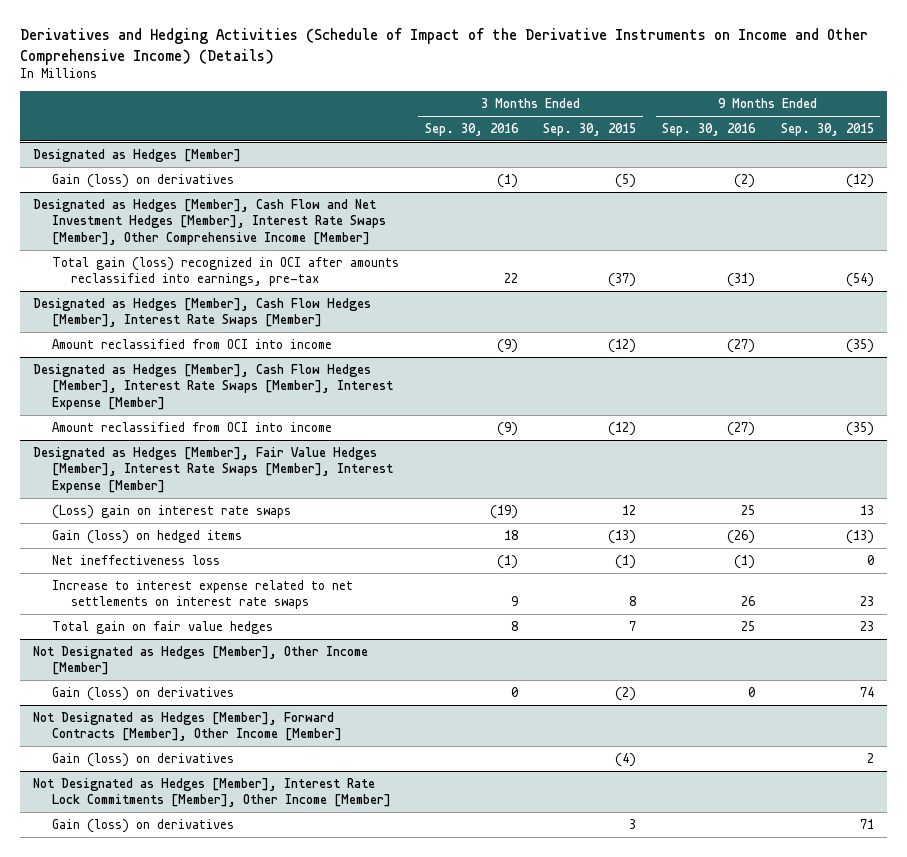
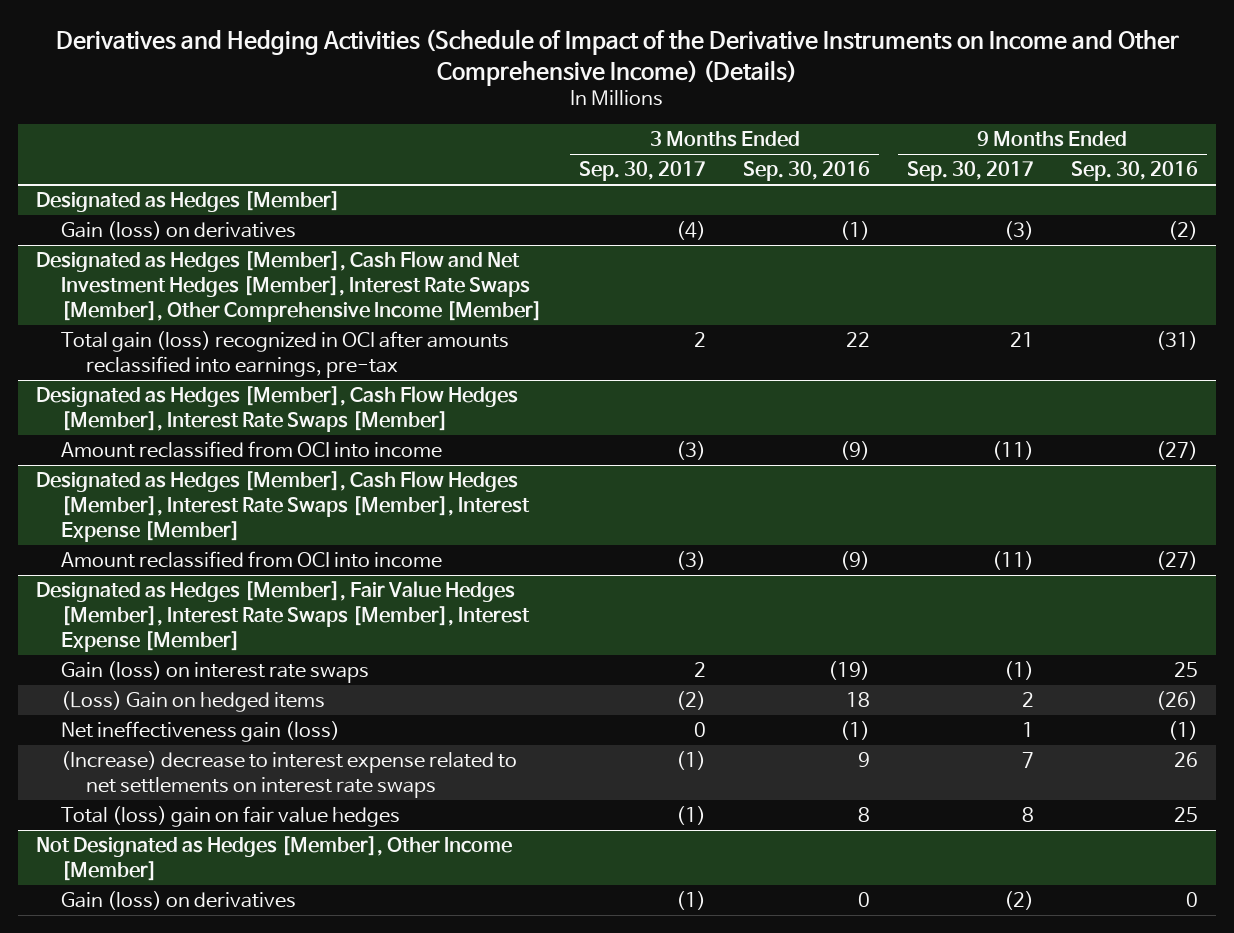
[543,123,637,137] Sep. 30, 2015 -> none
[780,123,874,137] Sep. 30, 2015 -> none
none -> [579,161,707,182] Sep. 30, 2017
none -> [906,161,1034,182] Sep. 30, 2017
[51,504,291,519] (Loss) gain on interest rate swaps -> [61,661,370,684] Gain (loss) on interest rate swaps
[51,529,242,544] Gain (loss) on hedged items -> [61,691,326,713] (Loss) Gain on hedged items
[51,554,220,565] Net ineffectiveness loss -> [61,721,341,743] Net ineffectiveness gain (loss)
[51,579,353,610] Increase to interest expense related to net settlements on interest rate swaps -> [61,751,518,799] (Increase) decrease to interest expense related to net settlements on interest rate swaps
[51,620,273,634] Total gain on fair value hedges -> [61,806,401,828] Total (loss) gain on fair value hedges
[33,711,342,742] Not Designated as Hedges [Member], Forward Contracts [Member], Other Income [Member] -> none
[51,752,234,767] Gain (loss) on derivatives -> none
[33,777,391,808] Not Designated as Hedges [Member], Interest Rate Lock Commitments [Member], Other Income [Member] -> none
[51,818,234,833] Gain (loss) on derivatives -> none

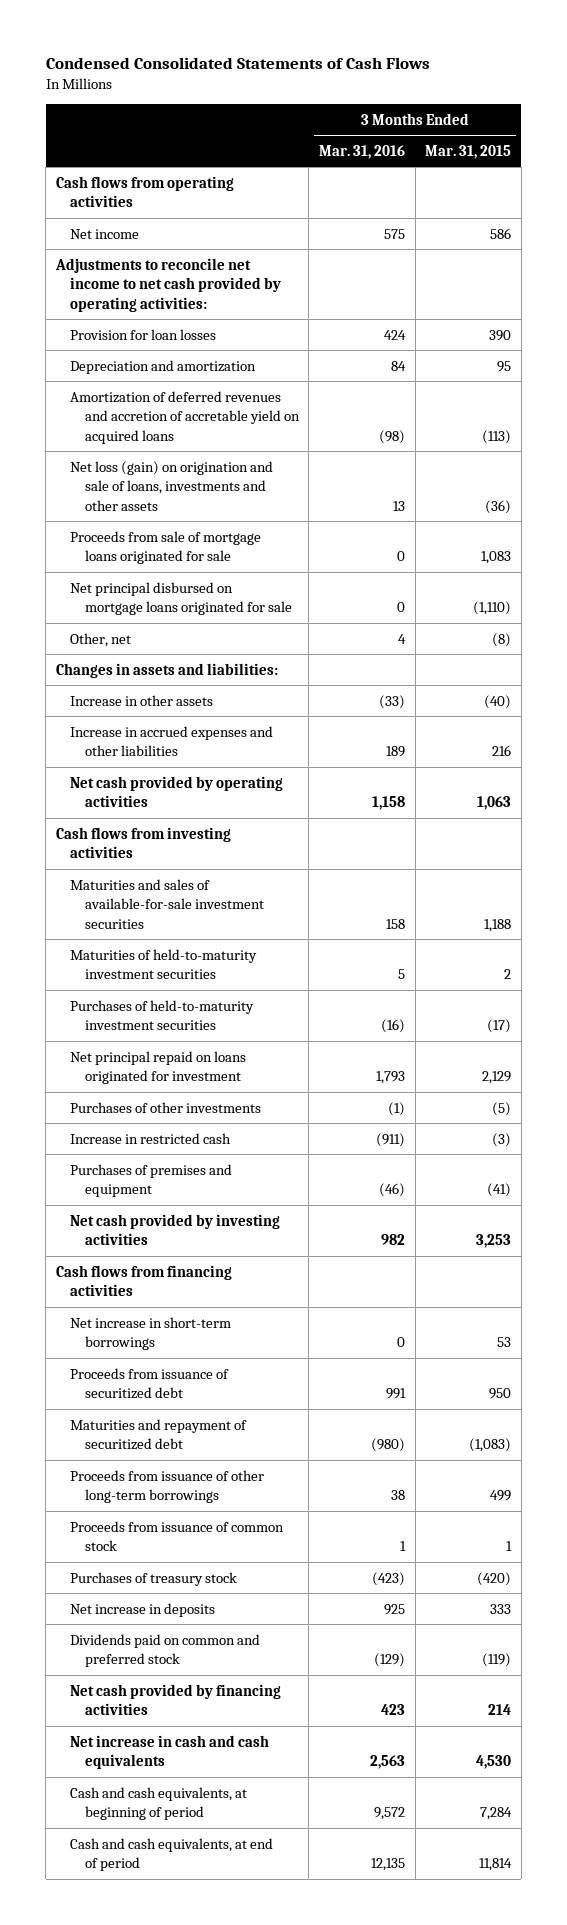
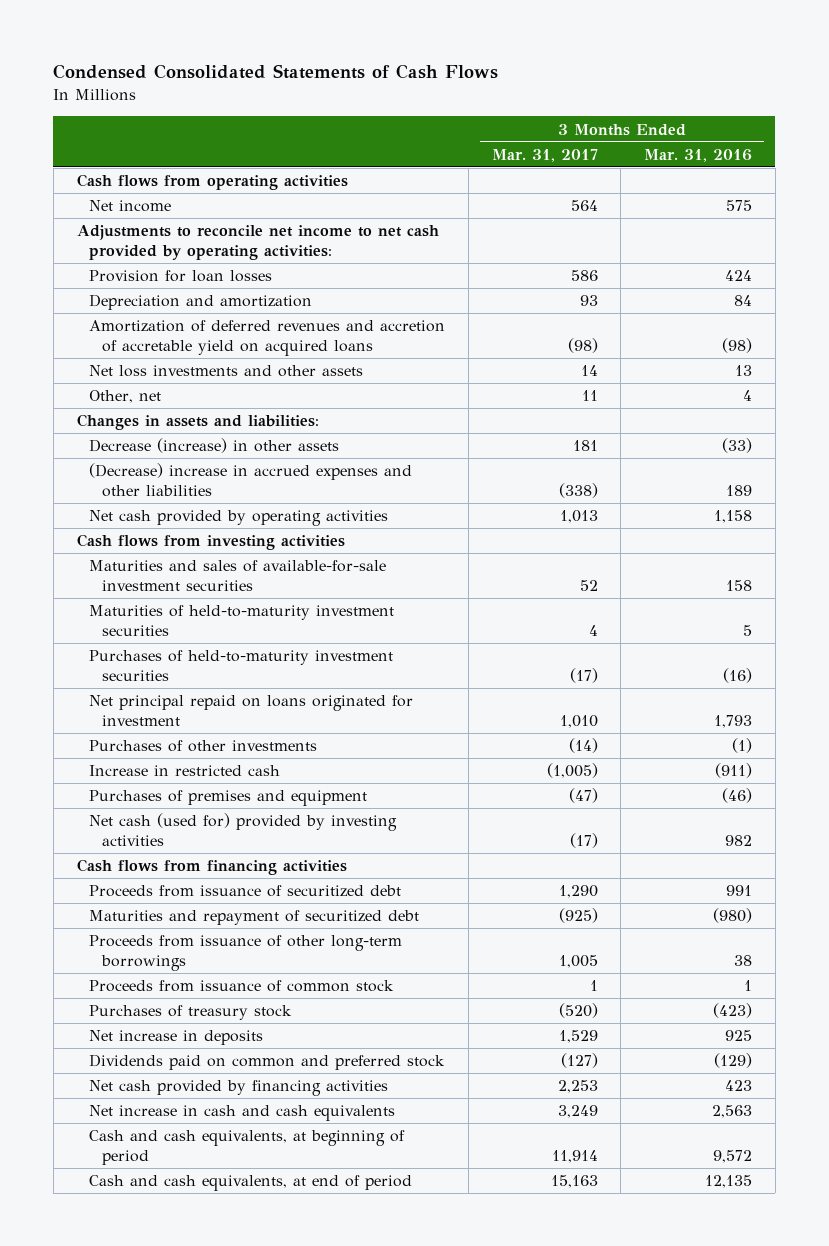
[425,144,512,159] Mar. 31, 2015 -> none
none -> [491,148,598,162] Mar. 31, 2017
[70,530,262,565] Proceeds from sale of mortgage loans originated for sale -> none
[70,581,292,616] Net principal disbursed on mortgage loans originated for sale -> none
[70,460,274,511] Net loss (gain) on origination and sale of loans, investments and other assets -> [89,365,364,378] Net loss investments and other assets
[70,694,214,706] Increase in other assets -> [89,438,340,454] Decrease (increase) in other assets
[70,725,274,757] Increase in accrued expenses and other liabilities -> [89,463,413,497] (Decrease) increase in accrued expenses and other liabilities
[70,1213,281,1246] Net cash provided by investing activities -> [89,813,398,846] Net cash (used for) provided by investing activities
[70,1316,232,1351] Net increase in short-term borrowings -> none

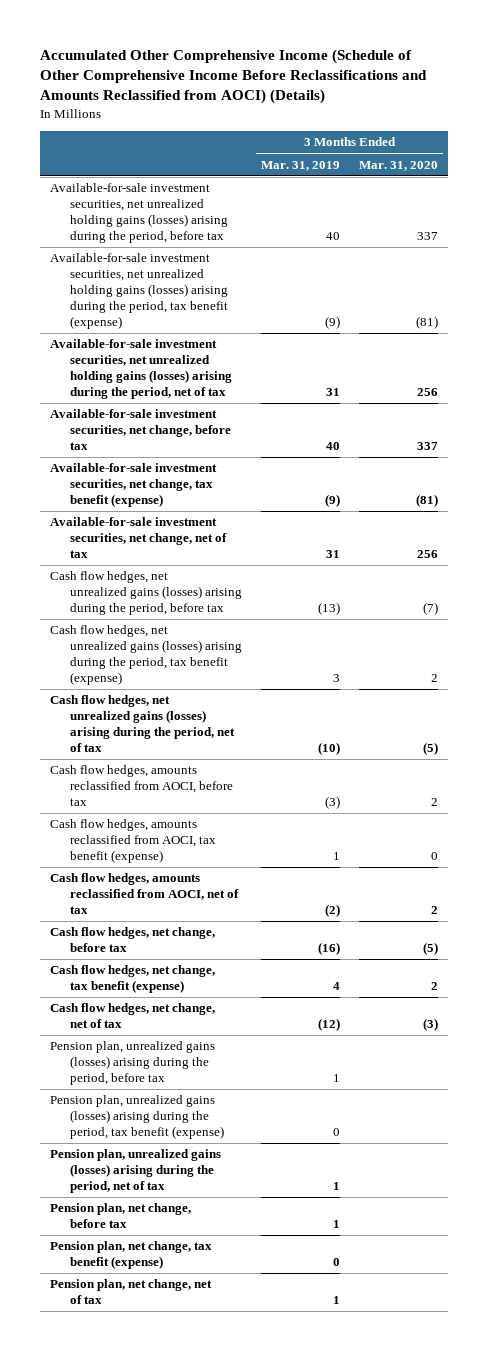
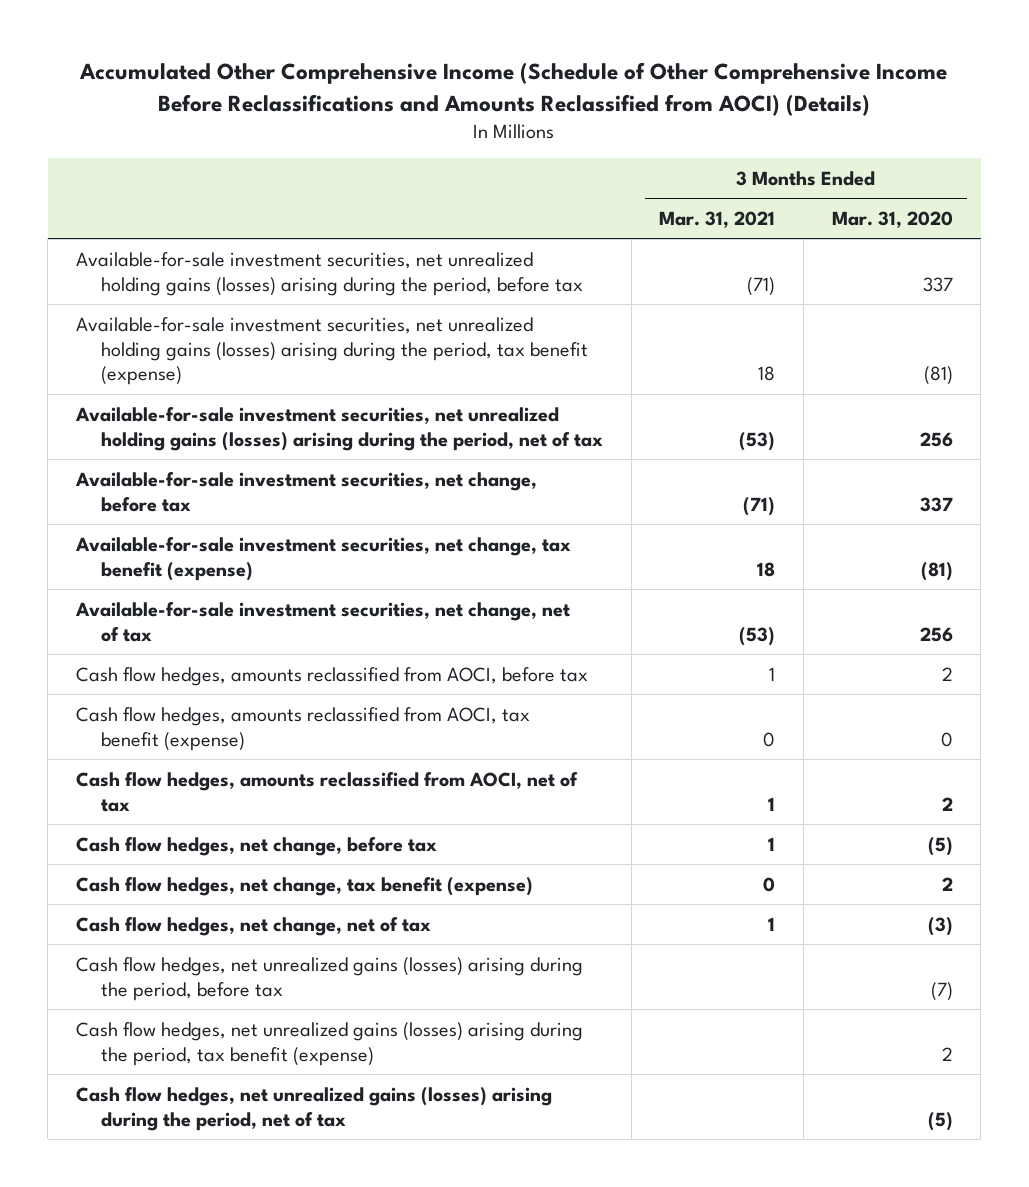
[261,160,341,171] Mar. 31, 2019 -> none
none -> [659,210,776,228] Mar. 31, 2021
[49,1041,215,1086] Pension plan, unrealized gains (losses) arising during the period, before tax -> none
[49,1095,225,1140] Pension plan, unrealized gains (losses) arising during the period, tax benefit (expense) -> none
[49,1149,221,1194] Pension plan, unrealized gains (losses) arising during the period, net of tax -> none
[49,1203,191,1229] Pension plan, net change, before tax -> none
[49,1241,212,1270] Pension plan, net change, tax benefit (expense) -> none
[49,1279,212,1305] Pension plan, net change, net of tax -> none
[49,571,243,616] Cash flow hedges, net unrealized gains (losses) arising during the period, before tax -> [76,956,584,1001] Cash flow hedges, net unrealized gains (losses) arising during the period, before tax
[49,625,243,686] Cash flow hedges, net unrealized gains (losses) arising during the period, tax benefit (expense) -> [76,1021,584,1066] Cash flow hedges, net unrealized gains (losses) arising during the period, tax benefit (expense)
[49,695,236,753] Cash flow hedges, net unrealized gains (losses) arising during the period, net of tax -> [76,1086,553,1131] Cash flow hedges, net unrealized gains (losses) arising during the period, net of tax

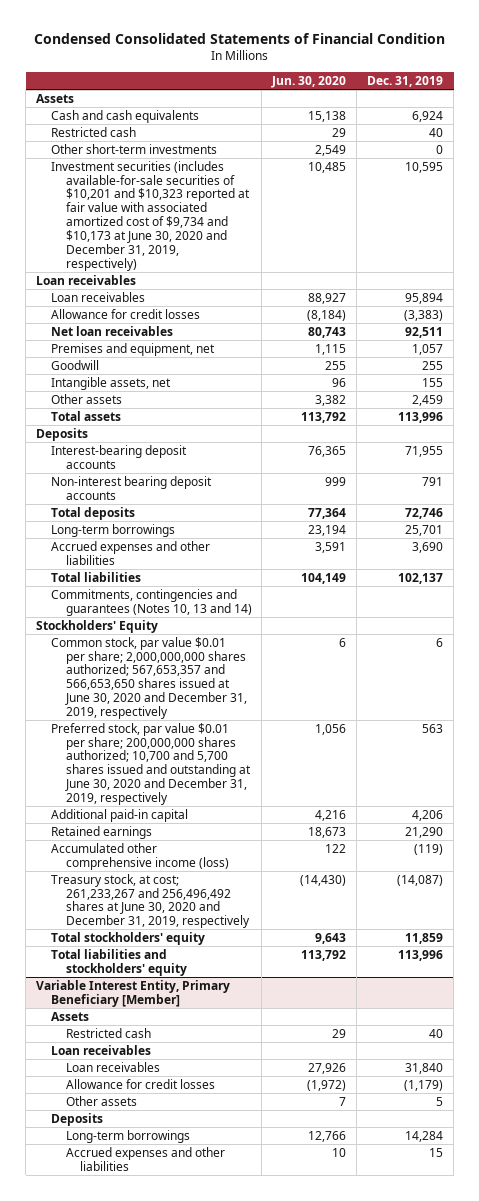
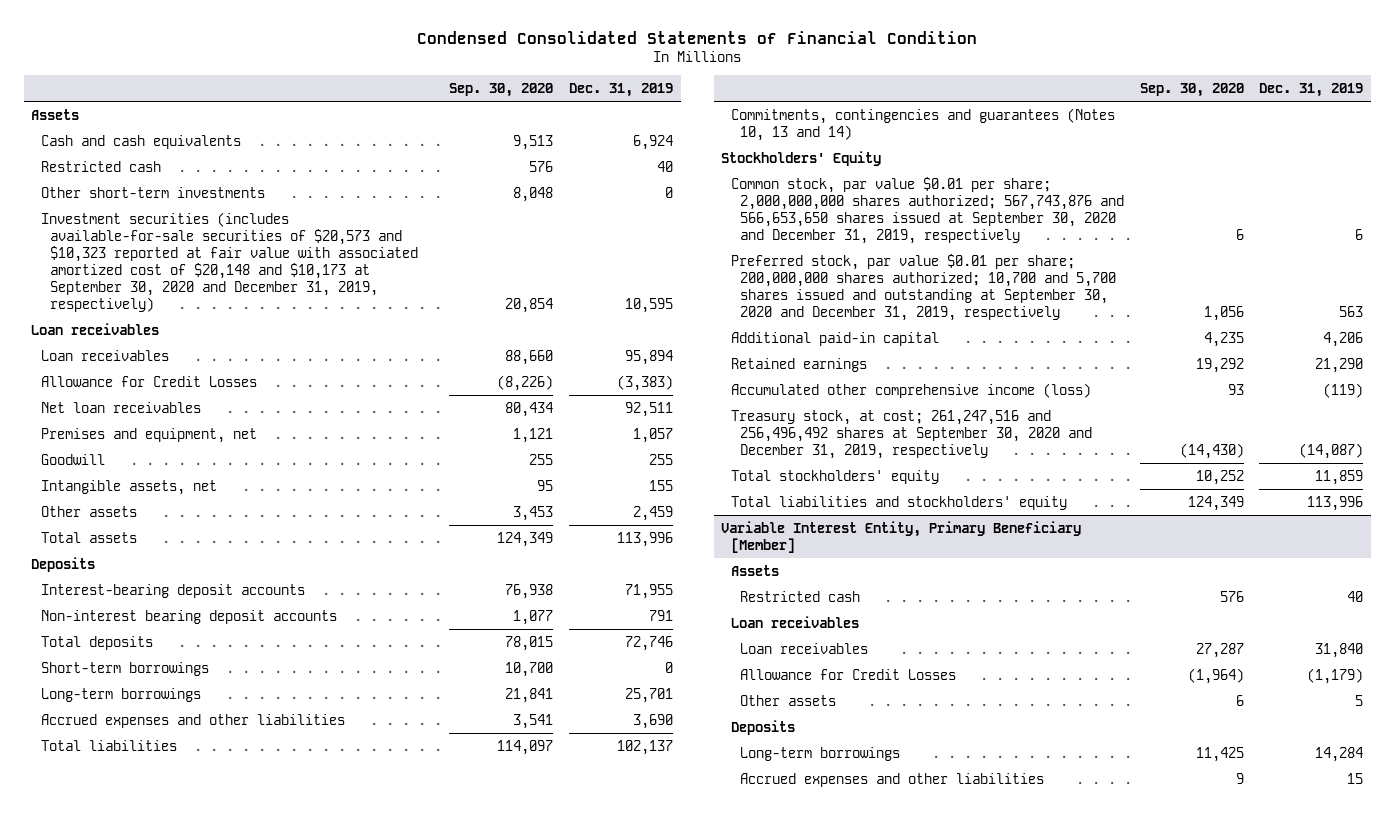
[271,76,347,89] Jun. 30, 2020 -> none
none -> [449,83,554,98] Sep. 30, 2020
[50,160,250,271] Investment securities (includes available-for-sale securities of $10,201 and $10,323 reported at fair value with associated amortized cost of $9,734 and $10,173 at June 30, 2020 and December 31, 2019, respectively) -> [40,211,418,313] Investment securities (includes available-for-sale securities of $20,573 and $10,323 reported at fair value with associated amortized cost of $20,148 and $10,173 at September 30, 2020 and December 31, 2019, respectively)
[50,308,200,319] Allowance for credit losses -> [40,375,257,387] Allowance for Credit Losses
none -> [40,661,209,676] Short-term borrowings
[50,636,247,720] Common stock, par value $0.01 per share; 2,000,000,000 shares authorized; 567,653,357 and 566,653,650 shares issued at June 30, 2020 and December 31, 2019, respectively -> [730,176,1125,244] Common stock, par value $0.01 per share; 2,000,000,000 shares authorized; 567,743,876 and 566,653,650 shares issued at September 30, 2020 and December 31, 2019, respectively
[50,722,251,806] Preferred stock, par value $0.01 per share; 200,000,000 shares authorized; 10,700 and 5,700 shares issued and outstanding at June 30, 2020 and December 31, 2019, respectively -> [730,253,1117,321] Preferred stock, par value $0.01 per share; 200,000,000 shares authorized; 10,700 and 5,700 shares issued and outstanding at September 30, 2020 and December 31, 2019, respectively
[50,873,250,929] Treasury stock, at cost; 261,233,267 and 256,496,492 shares at June 30, 2020 and December 31, 2019, respectively -> [730,409,1093,459] Treasury stock, at cost; 261,247,516 and 256,496,492 shares at September 30, 2020 and December 31, 2019, respectively
[65,1078,215,1089] Allowance for credit losses -> [740,668,957,680] Allowance for Credit Losses

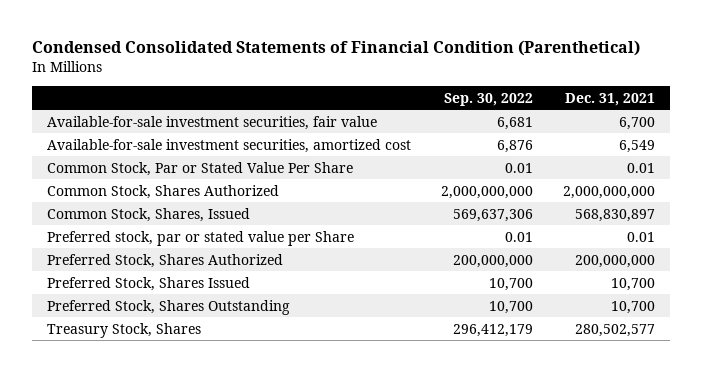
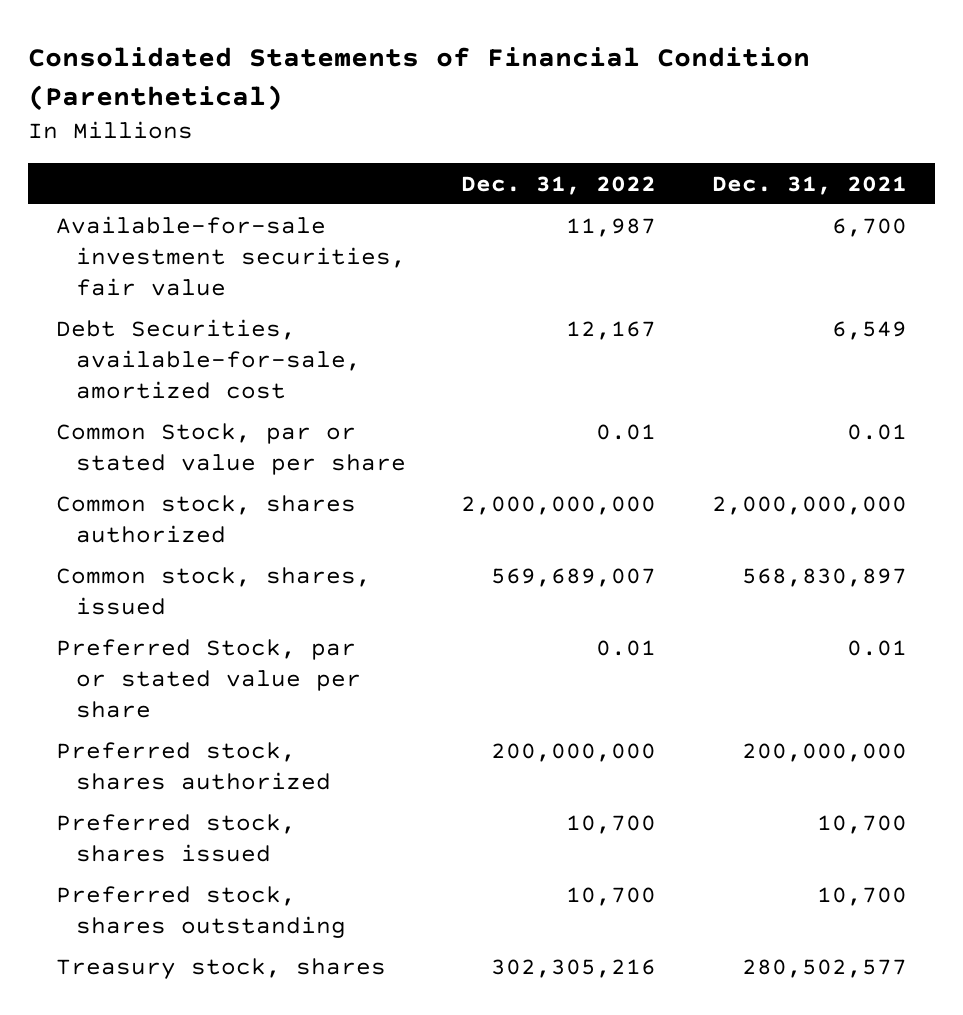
[32,40,641,57] Condensed Consolidated Statements of Financial Condition (Parenthetical) -> [28,47,811,111] Consolidated Statements of Financial Condition (Parenthetical)
[444,92,534,106] Sep. 30, 2022 -> none
none -> [461,175,657,195] Dec. 31, 2022
[47,138,412,153] Available-for-sale investment securities, amortized cost -> [55,318,361,400] Debt Securities, available-for-sale, amortized cost
[47,161,354,176] Common Stock, Par or Stated Value Per Share -> [55,422,406,475] Common Stock, par or stated value per share
[47,184,280,199] Common Stock, Shares Authorized -> [55,494,356,543] Common stock, shares authorized
[47,207,251,222] Common Stock, Shares, Issued -> [55,566,371,615] Common stock, shares, issued
[47,230,355,246] Preferred stock, par or stated value per Share -> [55,638,361,719] Preferred Stock, par or stated value per share
[47,253,284,268] Preferred Stock, Shares Authorized -> [55,741,331,790] Preferred stock, shares authorized
[47,276,251,291] Preferred Stock, Shares Issued -> [55,813,296,862] Preferred stock, shares issued
[47,299,291,315] Preferred Stock, Shares Outstanding -> [55,885,346,938] Preferred stock, shares outstanding
[47,322,202,338] Treasury Stock, Shares -> [55,957,386,979] Treasury stock, shares

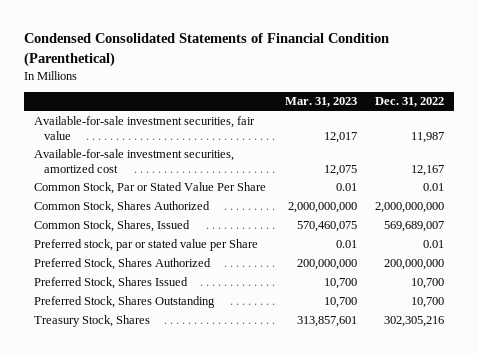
[28,47,811,111] Consolidated Statements of Financial Condition (Parenthetical) -> [24,33,390,67] Condensed Consolidated Statements of Financial Condition (Parenthetical)
[711,175,907,195] Dec. 31, 2021 -> none
none -> [284,97,357,108] Mar. 31, 2023
[55,318,361,400] Debt Securities, available-for-sale, amortized cost -> [33,149,234,173] Available-for-sale investment securities, amortized cost
[55,422,406,475] Common Stock, par or stated value per share -> [33,182,266,195] Common Stock, Par or Stated Value Per Share
[55,494,356,543] Common stock, shares authorized -> [33,201,210,214] Common Stock, Shares Authorized
[55,566,371,615] Common stock, shares, issued -> [33,220,190,233] Common Stock, Shares, Issued
[55,638,361,719] Preferred Stock, par or stated value per share -> [33,239,258,252] Preferred stock, par or stated value per Share
[55,741,331,790] Preferred stock, shares authorized -> [33,258,211,271] Preferred Stock, Shares Authorized
[55,813,296,862] Preferred stock, shares issued -> [33,277,188,290] Preferred Stock, Shares Issued
[55,885,346,938] Preferred stock, shares outstanding -> [33,296,215,309] Preferred Stock, Shares Outstanding
[55,957,386,979] Treasury stock, shares -> [33,315,150,328] Treasury Stock, Shares

